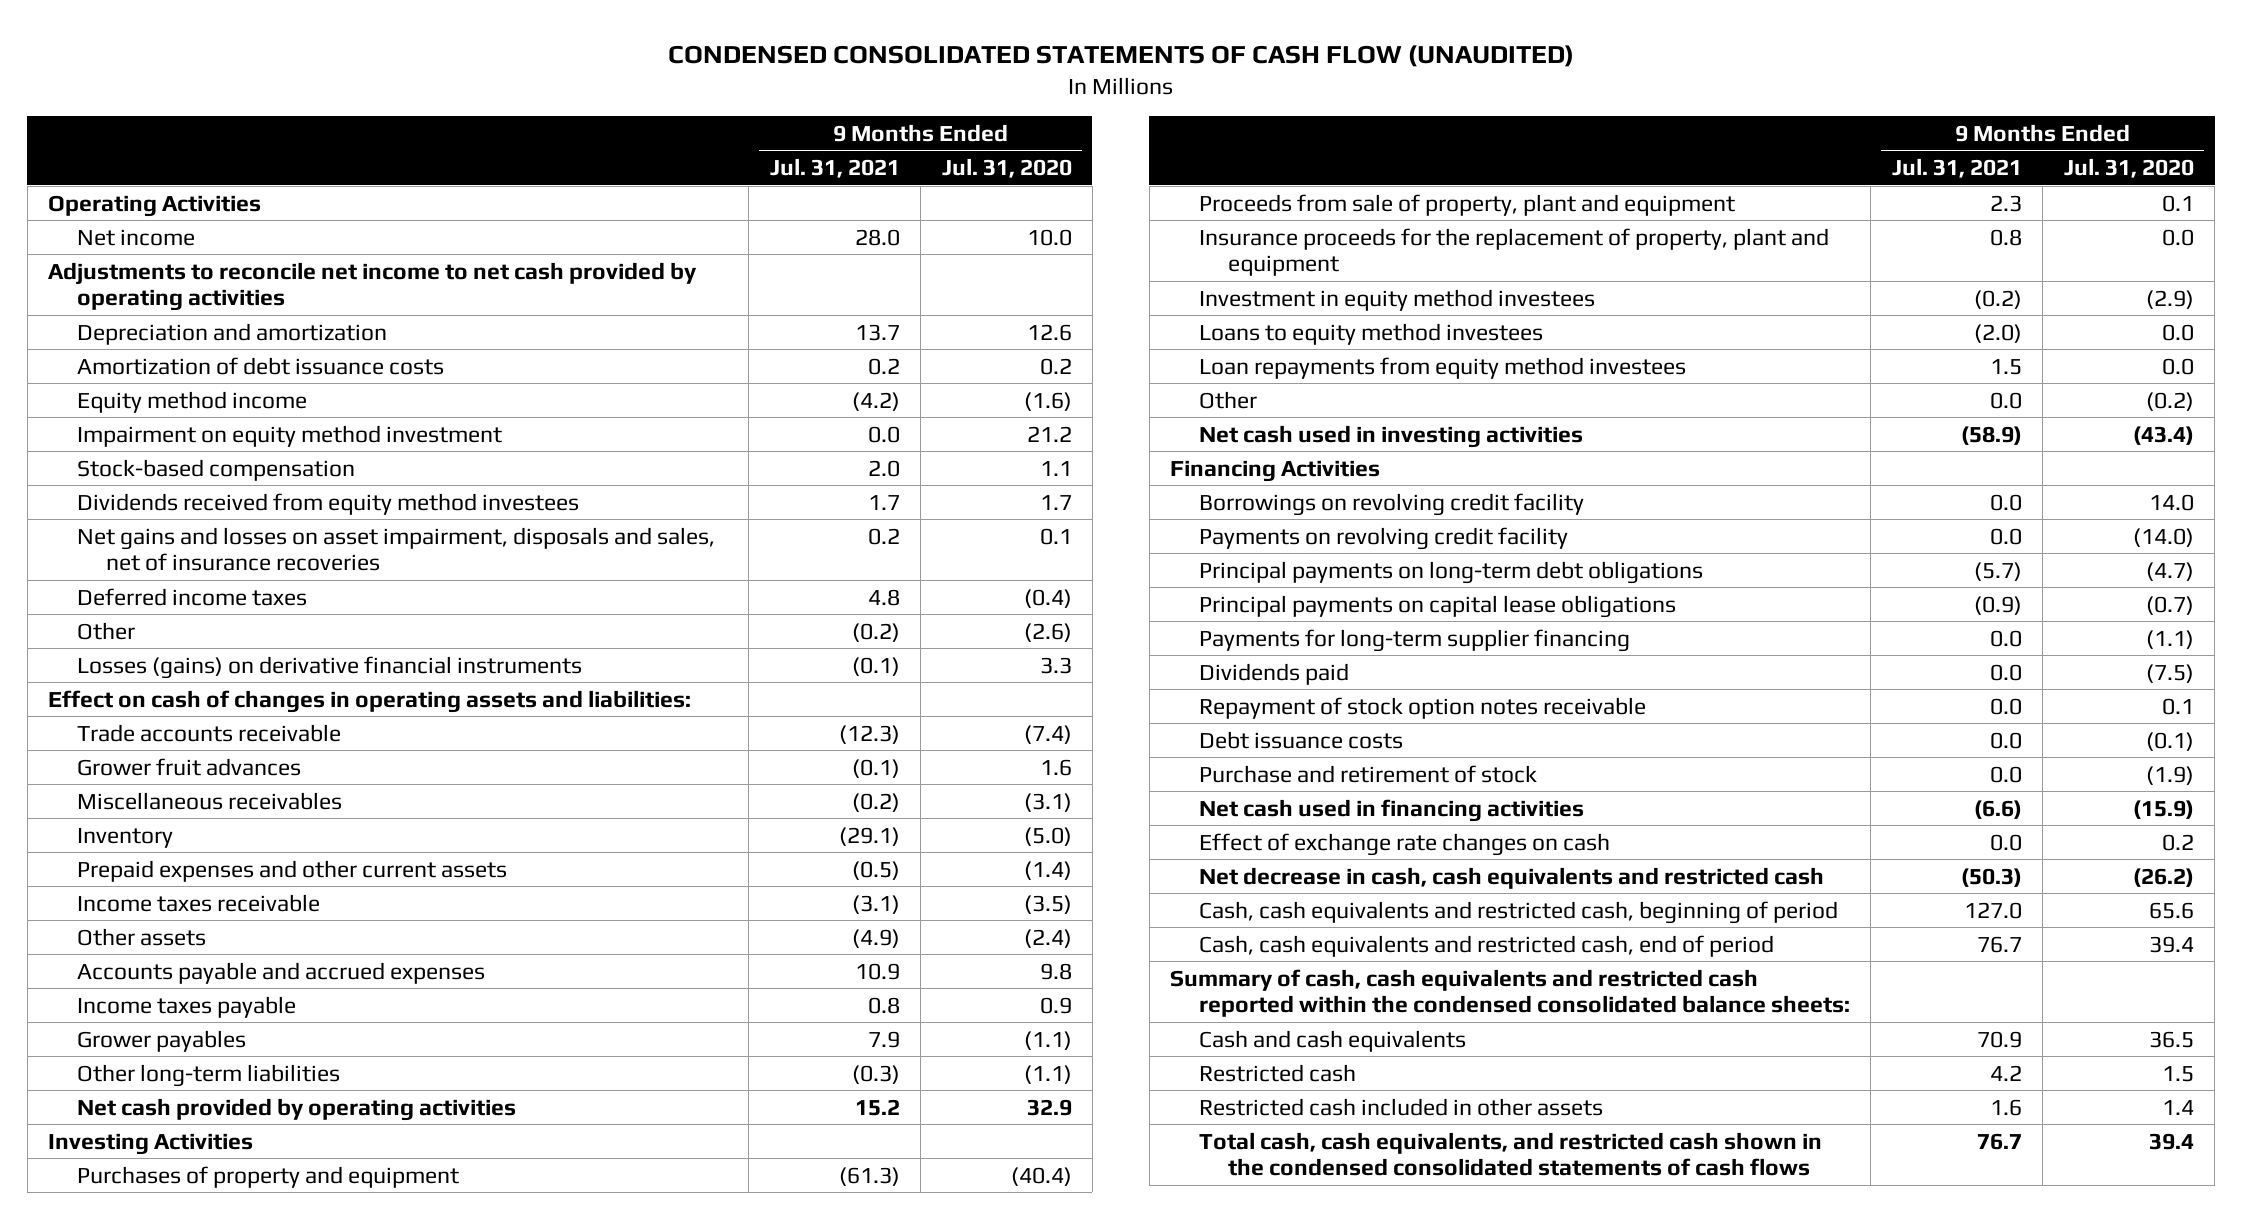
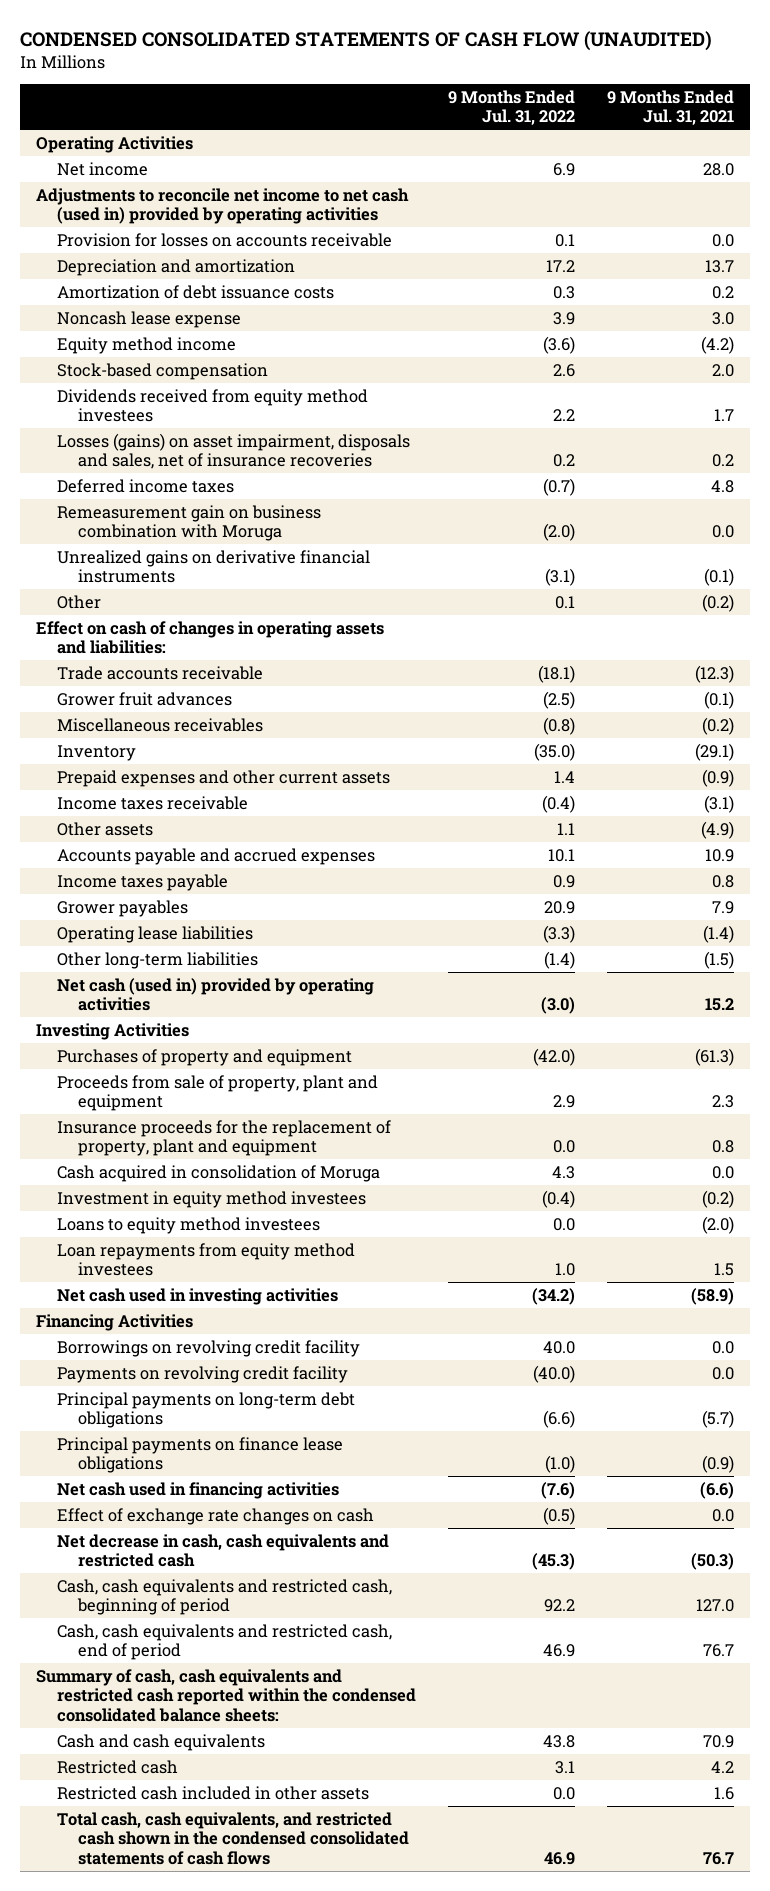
[941,158,1072,179] Jul. 31, 2020 -> none
none -> [447,89,575,126] 9 Months Ended Jul. 31, 2022
[48,261,698,312] Adjustments to reconcile net income to net cash provided by operating activities -> [36,187,410,225] Adjustments to reconcile net income to net cash (used in) provided by operating activities
none -> [56,232,392,247] Provision for losses on accounts receivable
none -> [56,310,241,328] Noncash lease expense
[76,424,502,447] Impairment on equity method investment -> none
[76,526,715,572] Net gains and losses on asset impairment, disposals and sales, net of insurance recoveries -> [56,432,410,470] Losses (gains) on asset impairment, disposals and sales, net of insurance recoveries
none -> [56,504,321,542] Remeasurement gain on business combination with Moruga
none -> [56,549,370,584] Unrealized gains on derivative financial instruments
[76,655,582,679] Losses (gains) on derivative financial instruments -> none
[851,860,900,880] (0.5) -> [701,768,734,787] (0.9)
none -> [56,925,253,943] Operating lease liabilities
[851,1064,900,1084] (0.3) -> [703,950,734,969] (1.5)
[76,1097,516,1121] Net cash provided by operating activities -> [56,977,374,1012] Net cash (used in) provided by operating activities
none -> [56,1164,380,1182] Cash acquired in consolidation of Moruga
[1199,390,1258,409] Other -> none
[1199,628,1631,652] Payments for long-term supplier financing -> none
[1199,662,1350,685] Dividends paid -> none
[1199,696,1647,719] Repayment of stock option notes receivable -> none
[1199,730,1404,749] Debt issuance costs -> none
[1199,764,1538,783] Purchase and retirement of stock -> none
[1199,594,1677,618] Principal payments on capital lease obligations -> [56,1436,343,1474] Principal payments on finance lease obligations

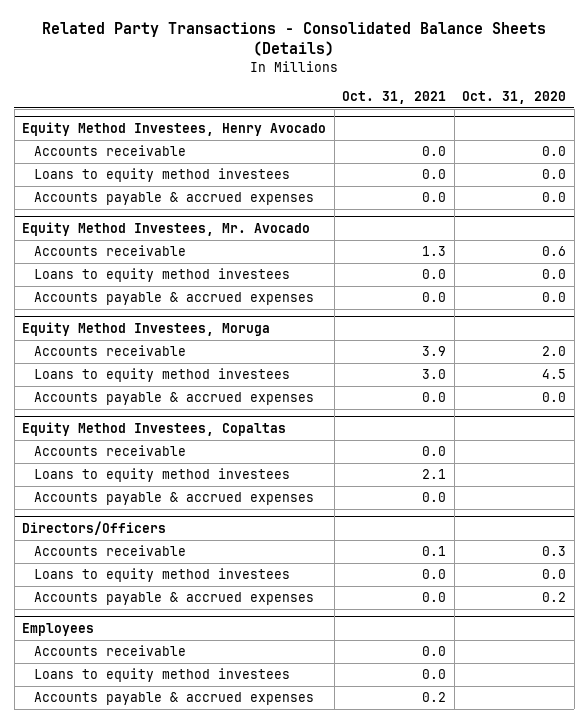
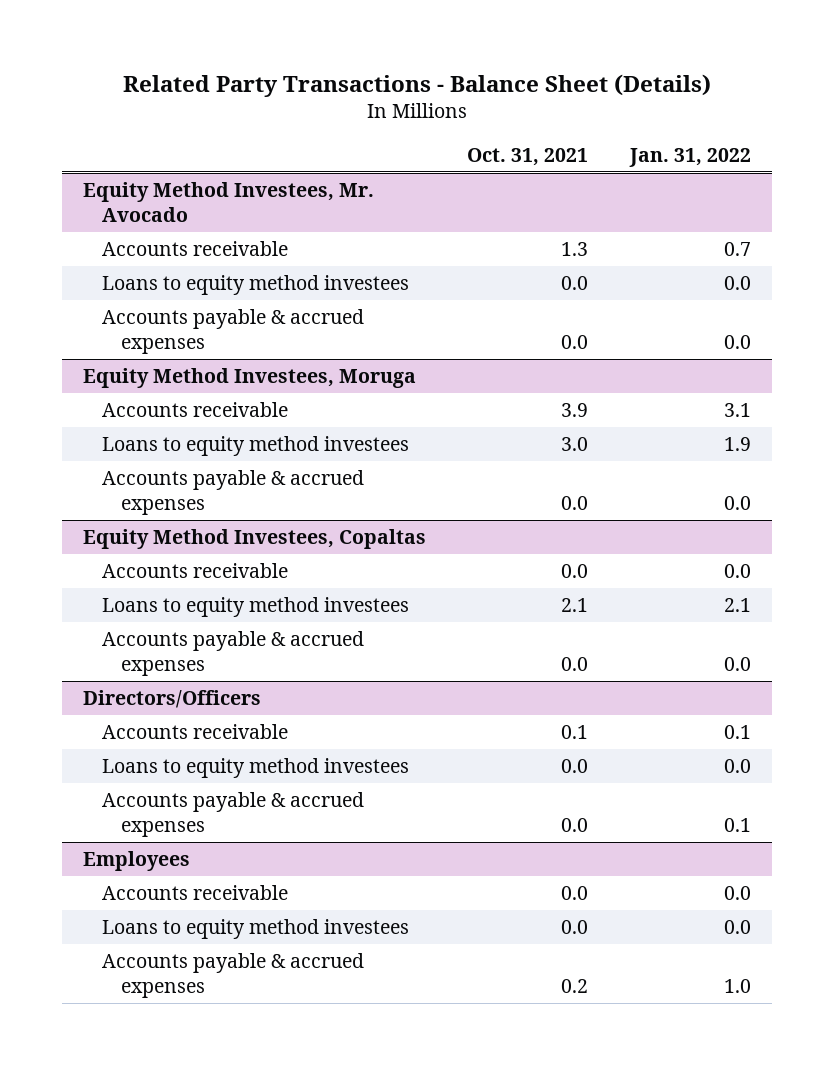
[42,22,547,57] Related Party Transactions - Consolidated Balance Sheets (Details) -> [122,74,711,98] Related Party Transactions - Balance Sheet (Details)
[462,91,567,105] Oct. 31, 2020 -> none
none -> [628,147,751,167] Jan. 31, 2022
[22,121,327,136] Equity Method Investees, Henry Avocado -> none
[34,145,187,157] Accounts receivable -> none
[34,168,291,183] Loans to equity method investees -> none
[34,192,315,206] Accounts payable & accrued expenses -> none

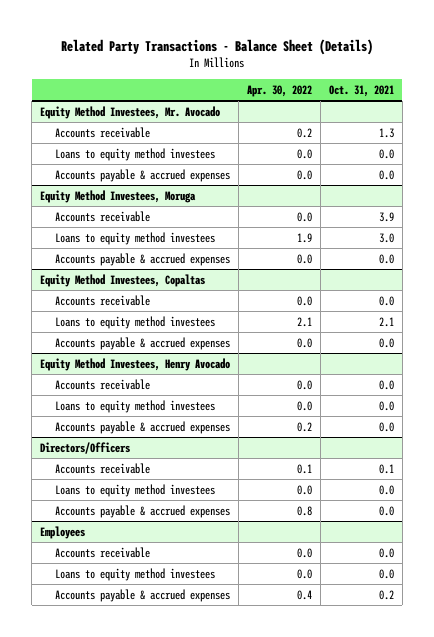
[628,147,751,167] Jan. 31, 2022 -> none
none -> [247,84,313,97] Apr. 30, 2022
none -> [40,357,231,371] Equity Method Investees, Henry Avocado
none -> [55,378,151,390] Accounts receivable
none -> [55,399,216,413] Loans to equity method investees
none -> [55,420,231,434] Accounts payable & accrued expenses

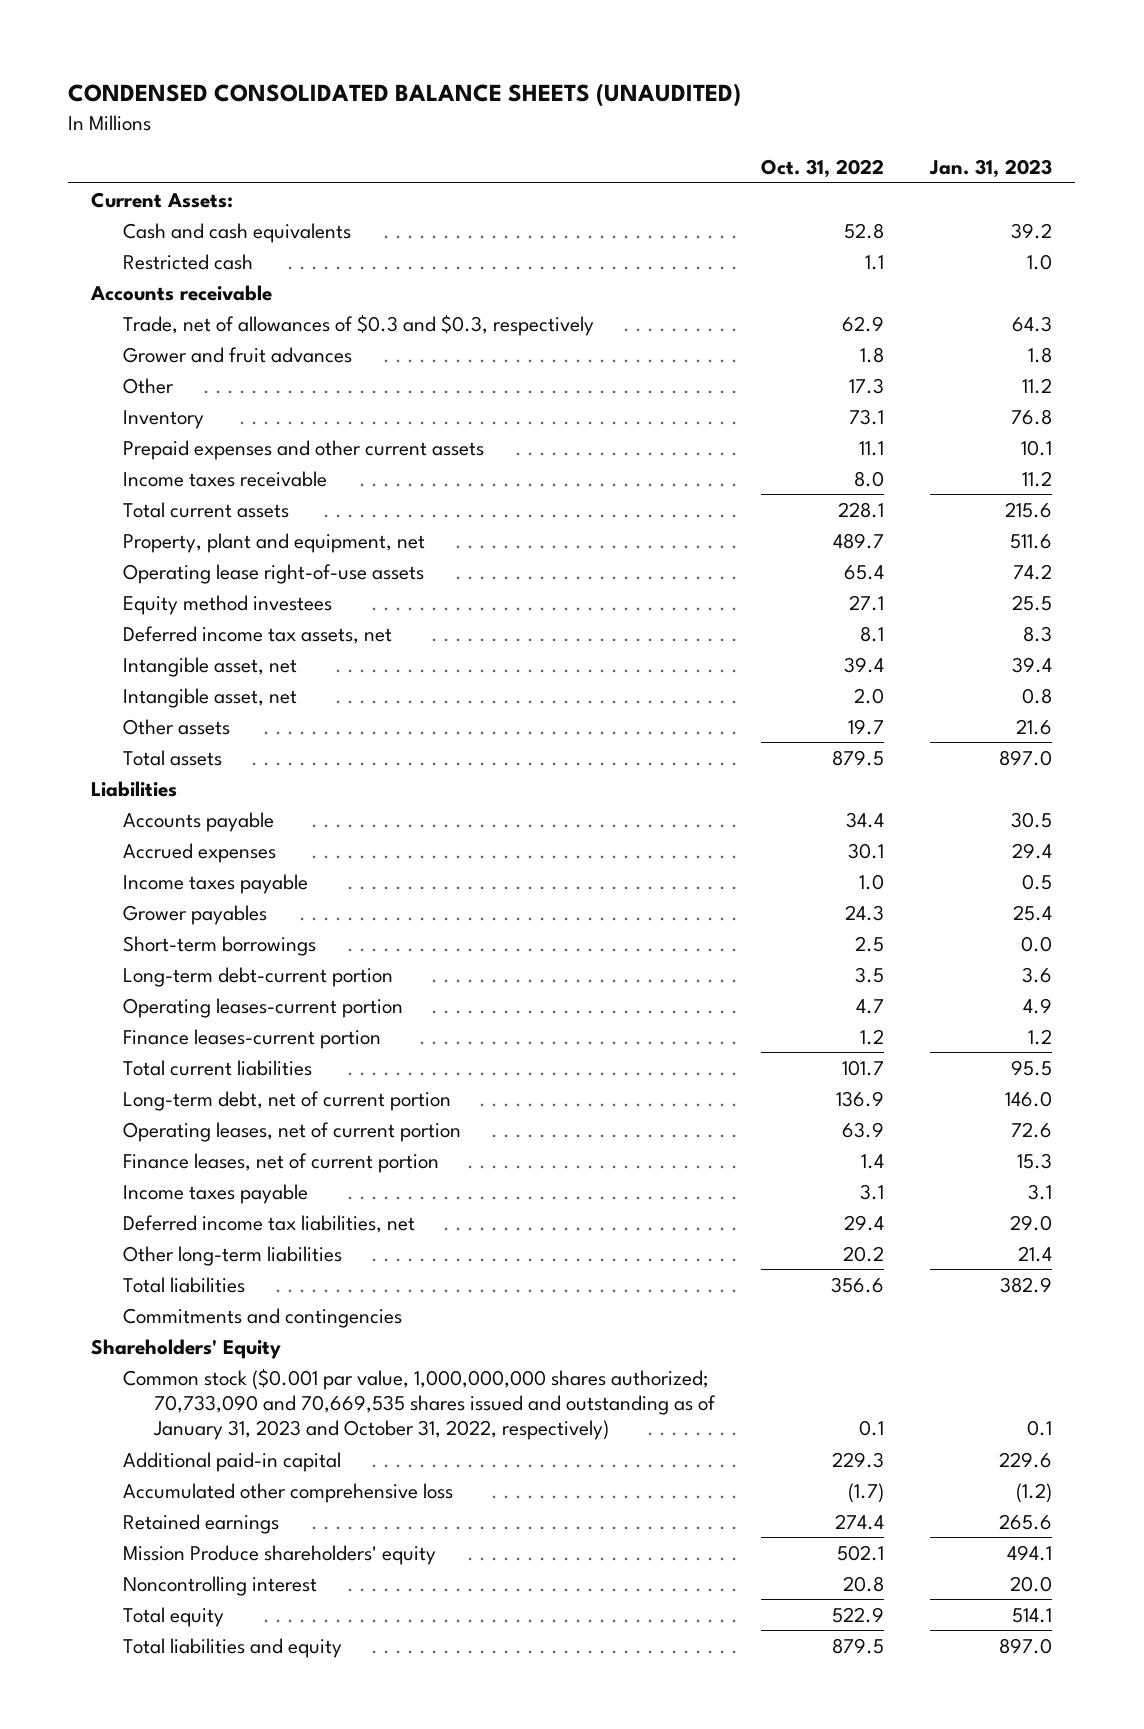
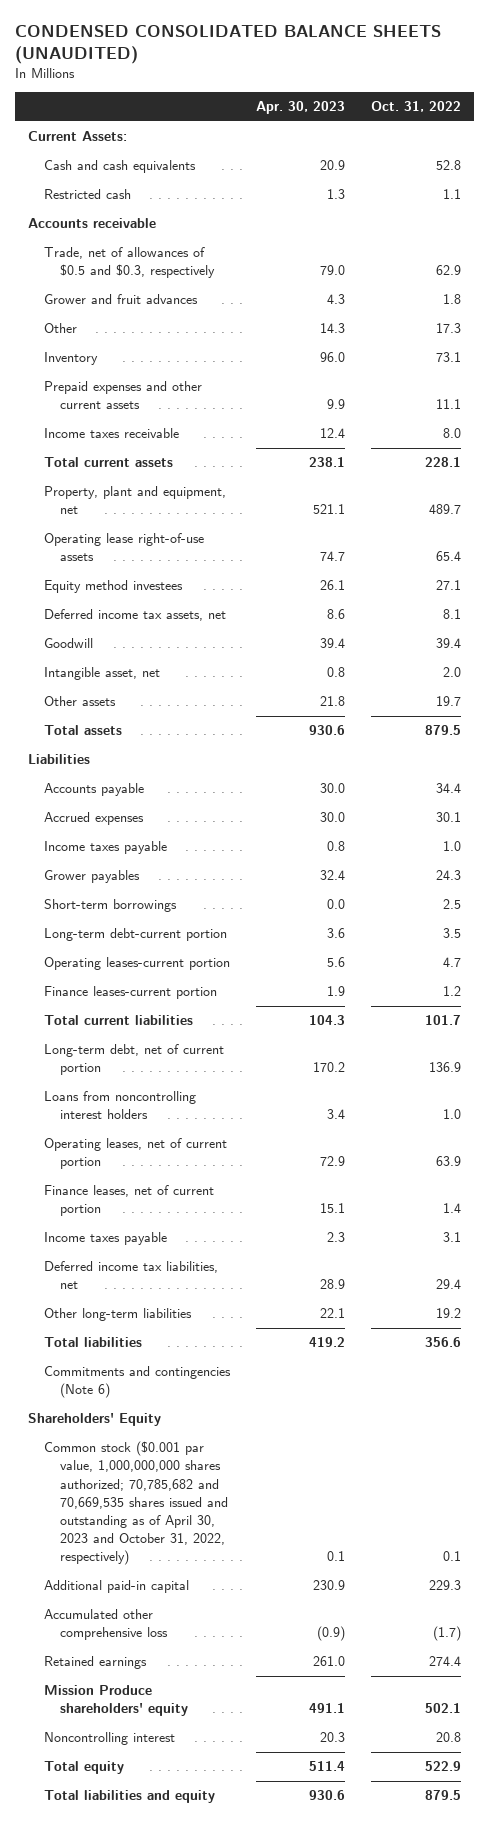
[929,158,1053,178] Jan. 31, 2023 -> none
none -> [255,101,345,115] Apr. 30, 2023
[122,313,594,336] Trade, net of allowances of $0.3 and $0.3, respectively -> [43,247,215,279] Trade, net of allowances of $0.5 and $0.3, respectively
[122,656,297,677] Intangible asset, net -> [43,638,93,649] Goodwill
none -> [43,1091,196,1120] Loans from noncontrolling interest holders
[843,1245,885,1262] 20.2 -> [435,1308,461,1319] 19.2
[122,1307,402,1328] Commitments and contingencies -> [43,1366,231,1399] Commitments and contingencies (Note 6)
[122,1367,717,1441] Common stock ($0.001 par value, 1,000,000,000 shares authorized; 70,733,090 and 70,669,535 shares issued and outstanding as of January 31, 2023 and October 31, 2022, respectively) -> [43,1441,228,1566] Common stock ($0.001 par value, 1,000,000,000 shares authorized; 70,785,682 and 70,669,535 shares issued and outstanding as of April 30, 2023 and October 31, 2022, respectively)

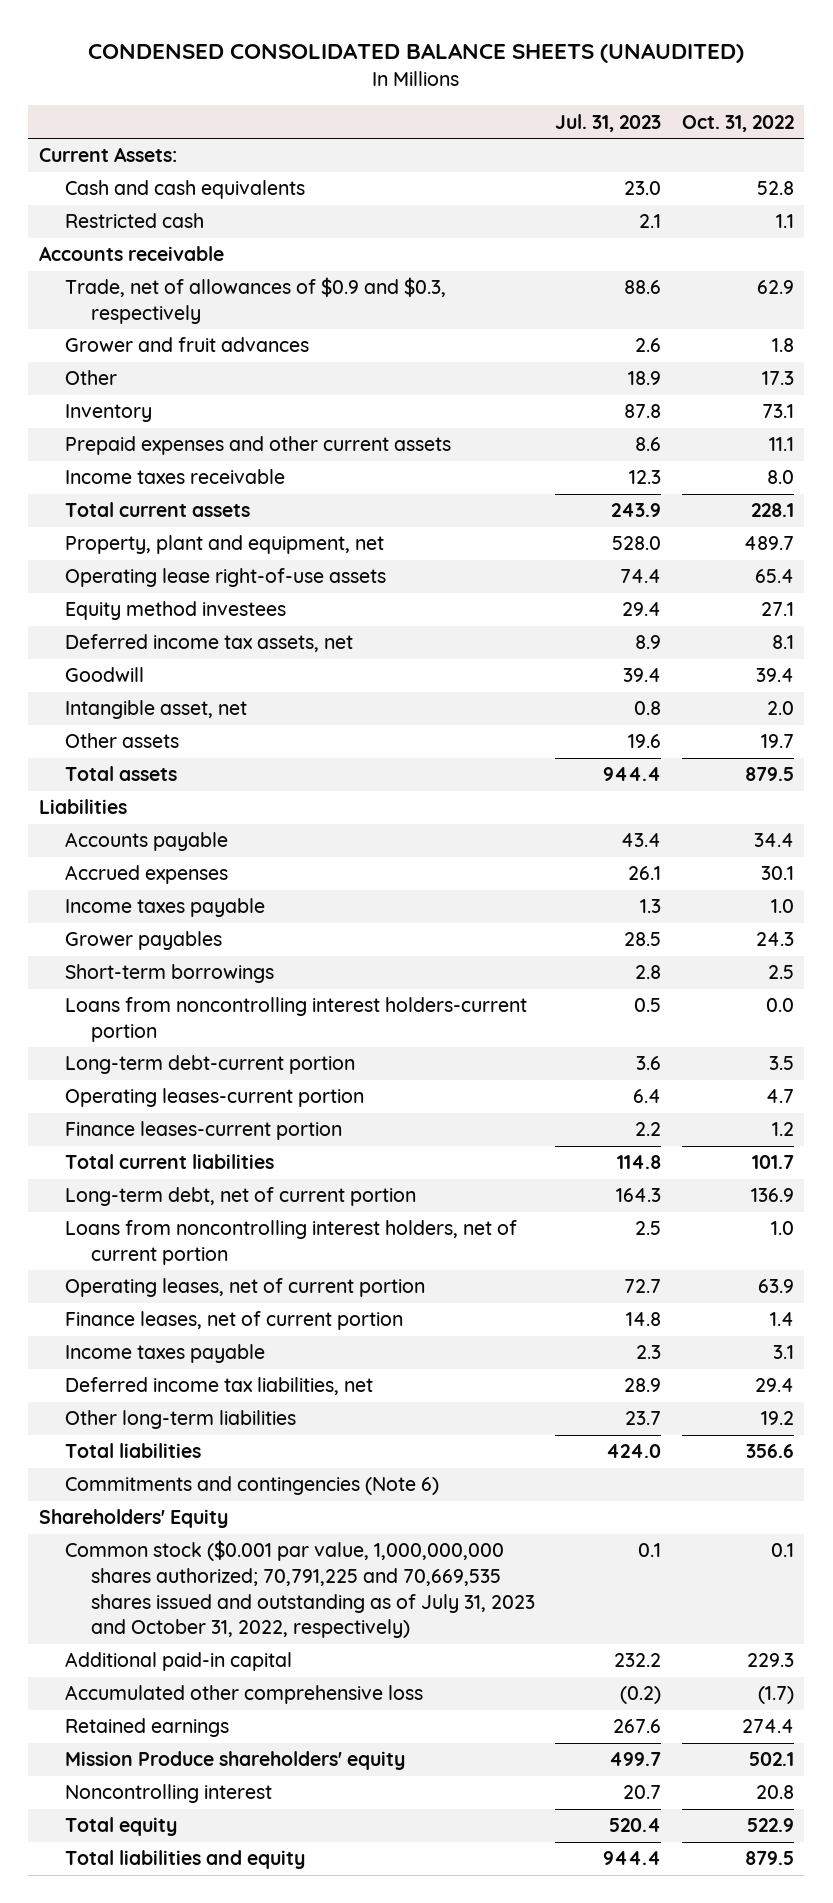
[255,101,345,115] Apr. 30, 2023 -> none
none -> [555,113,662,132] Jul. 31, 2023
[43,247,215,279] Trade, net of allowances of $0.5 and $0.3, respectively -> [64,277,446,325] Trade, net of allowances of $0.9 and $0.3, respectively
none -> [64,997,527,1043] Loans from noncontrolling interest holders-current portion
[43,1091,196,1120] Loans from noncontrolling interest holders -> [64,1220,517,1266] Loans from noncontrolling interest holders, net of current portion
[43,1441,228,1566] Common stock ($0.001 par value, 1,000,000,000 shares authorized; 70,785,682 and 70,669,535 shares issued and outstanding as of April 30, 2023 and October 31, 2022, respectively) -> [64,1540,535,1639] Common stock ($0.001 par value, 1,000,000,000 shares authorized; 70,791,225 and 70,669,535 shares issued and outstanding as of July 31, 2023 and October 31, 2022, respectively)

